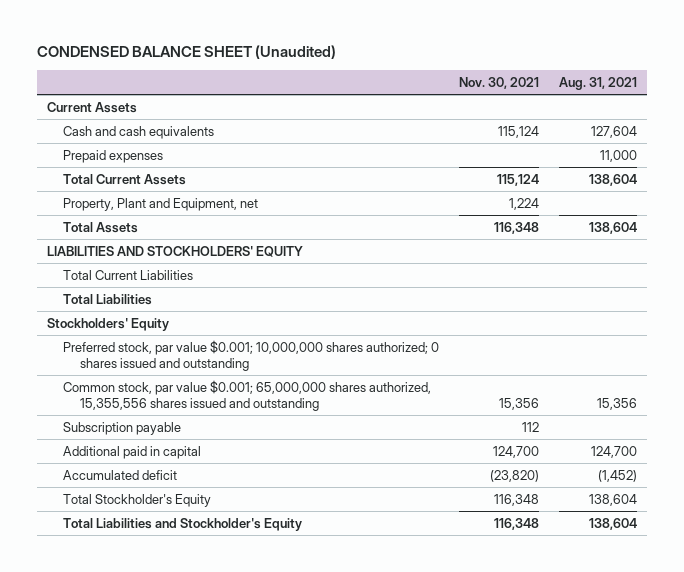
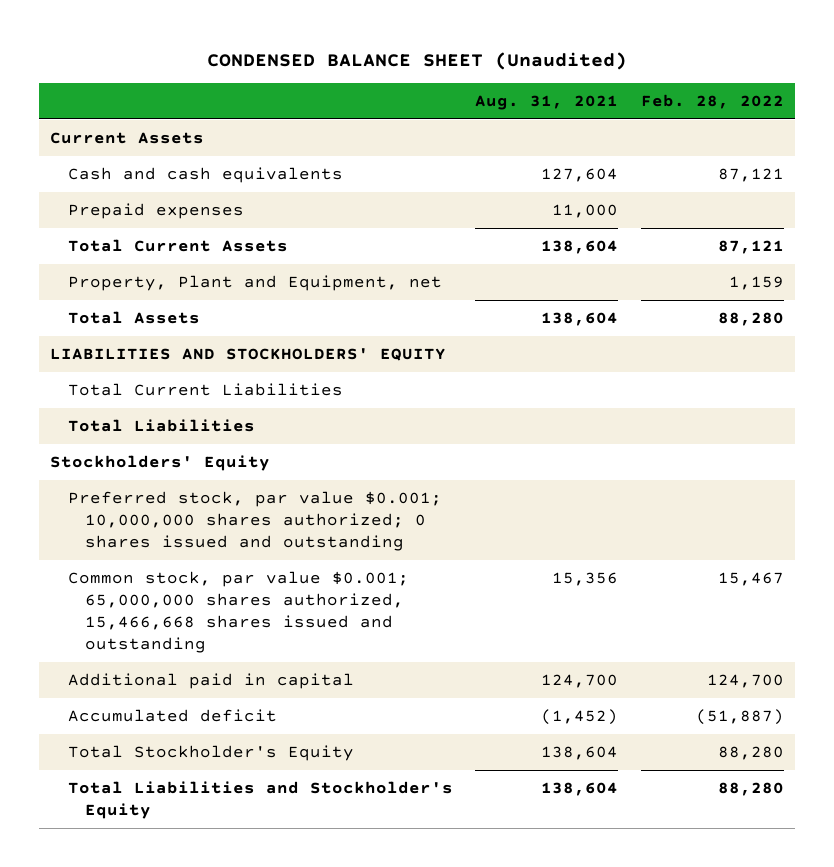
[459,76,540,89] Nov. 30, 2021 -> none
none -> [640,94,784,110] Feb. 28, 2022
[63,421,182,435] Subscription payable -> none
[63,379,432,411] Common stock, par value $0.001; 65,000,000 shares authorized, 15,355,556 shares issued and outstanding -> [67,570,409,654] Common stock, par value $0.001; 65,000,000 shares authorized, 15,466,668 shares issued and outstanding

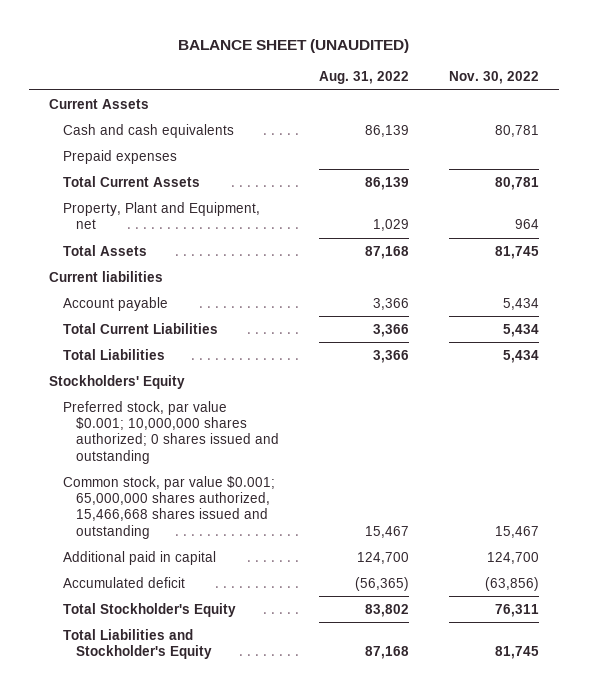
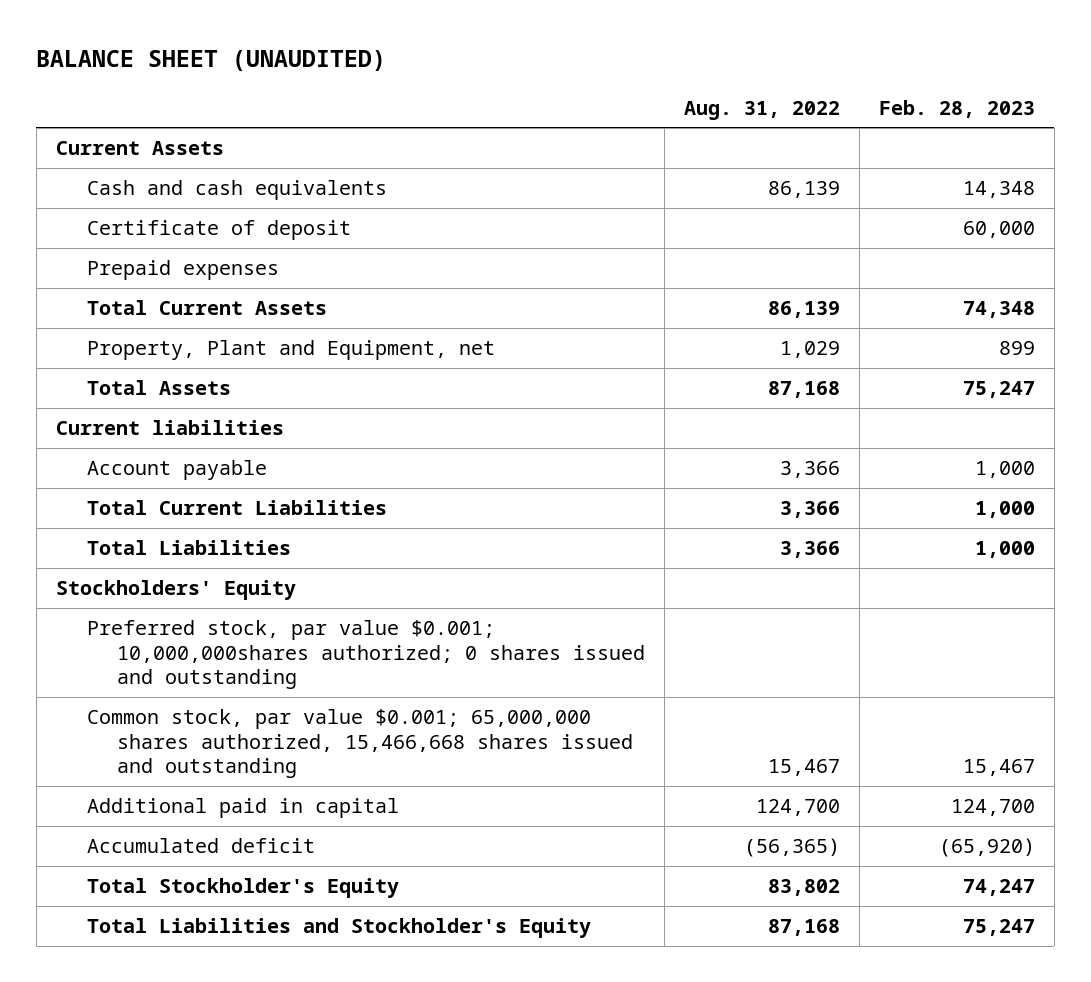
[449,71,540,85] Nov. 30, 2022 -> none
none -> [878,99,1035,118] Feb. 28, 2023
none -> [86,220,351,241] Certificate of deposit
[62,400,279,464] Preferred stock, par value $0.001; 10,000,000 shares authorized; 0 shares issued and outstanding -> [86,620,646,689] Preferred stock, par value $0.001; 10,000,000shares authorized; 0 shares issued and outstanding

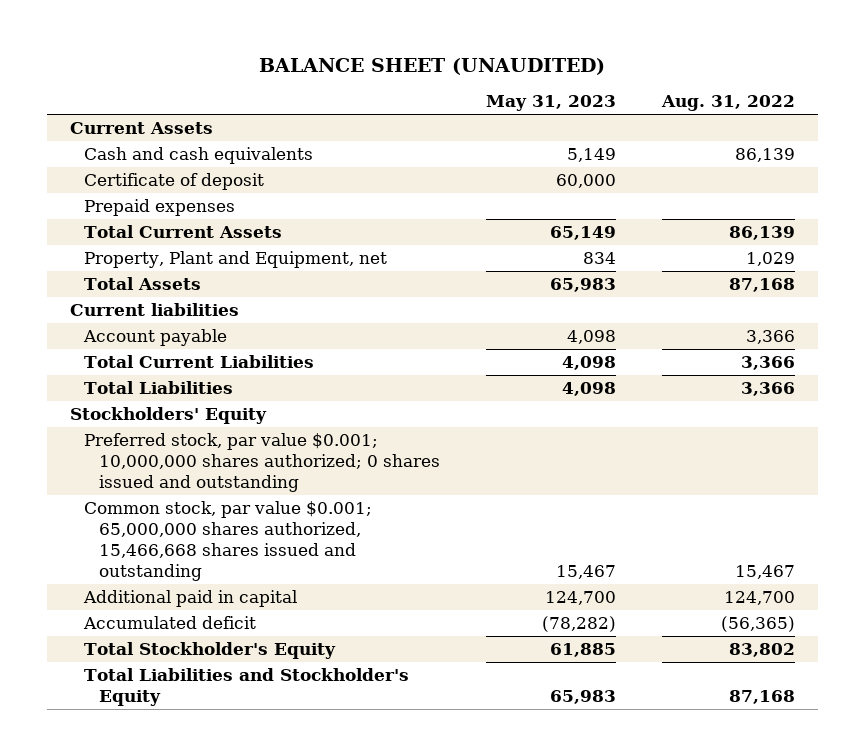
[878,99,1035,118] Feb. 28, 2023 -> none
none -> [485,95,616,112] May 31, 2023
[86,620,646,689] Preferred stock, par value $0.001; 10,000,000shares authorized; 0 shares issued and outstanding -> [84,432,440,492] Preferred stock, par value $0.001; 10,000,000 shares authorized; 0 shares issued and outstanding

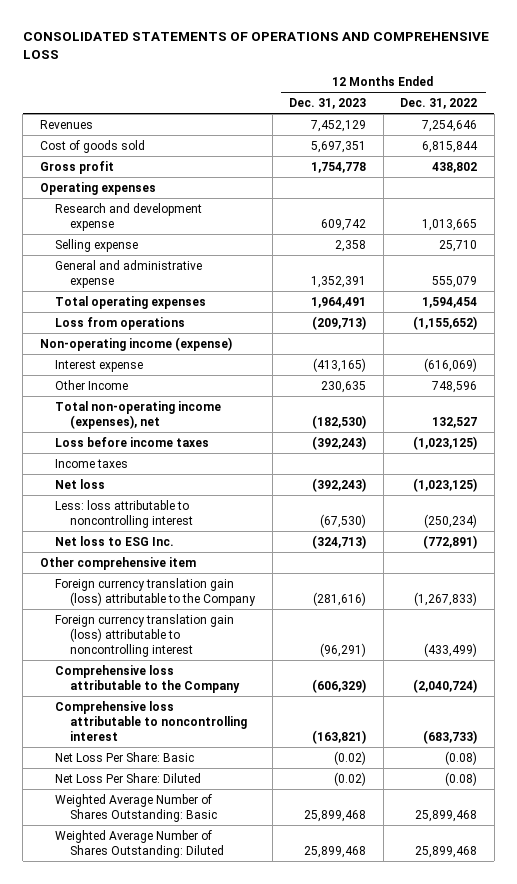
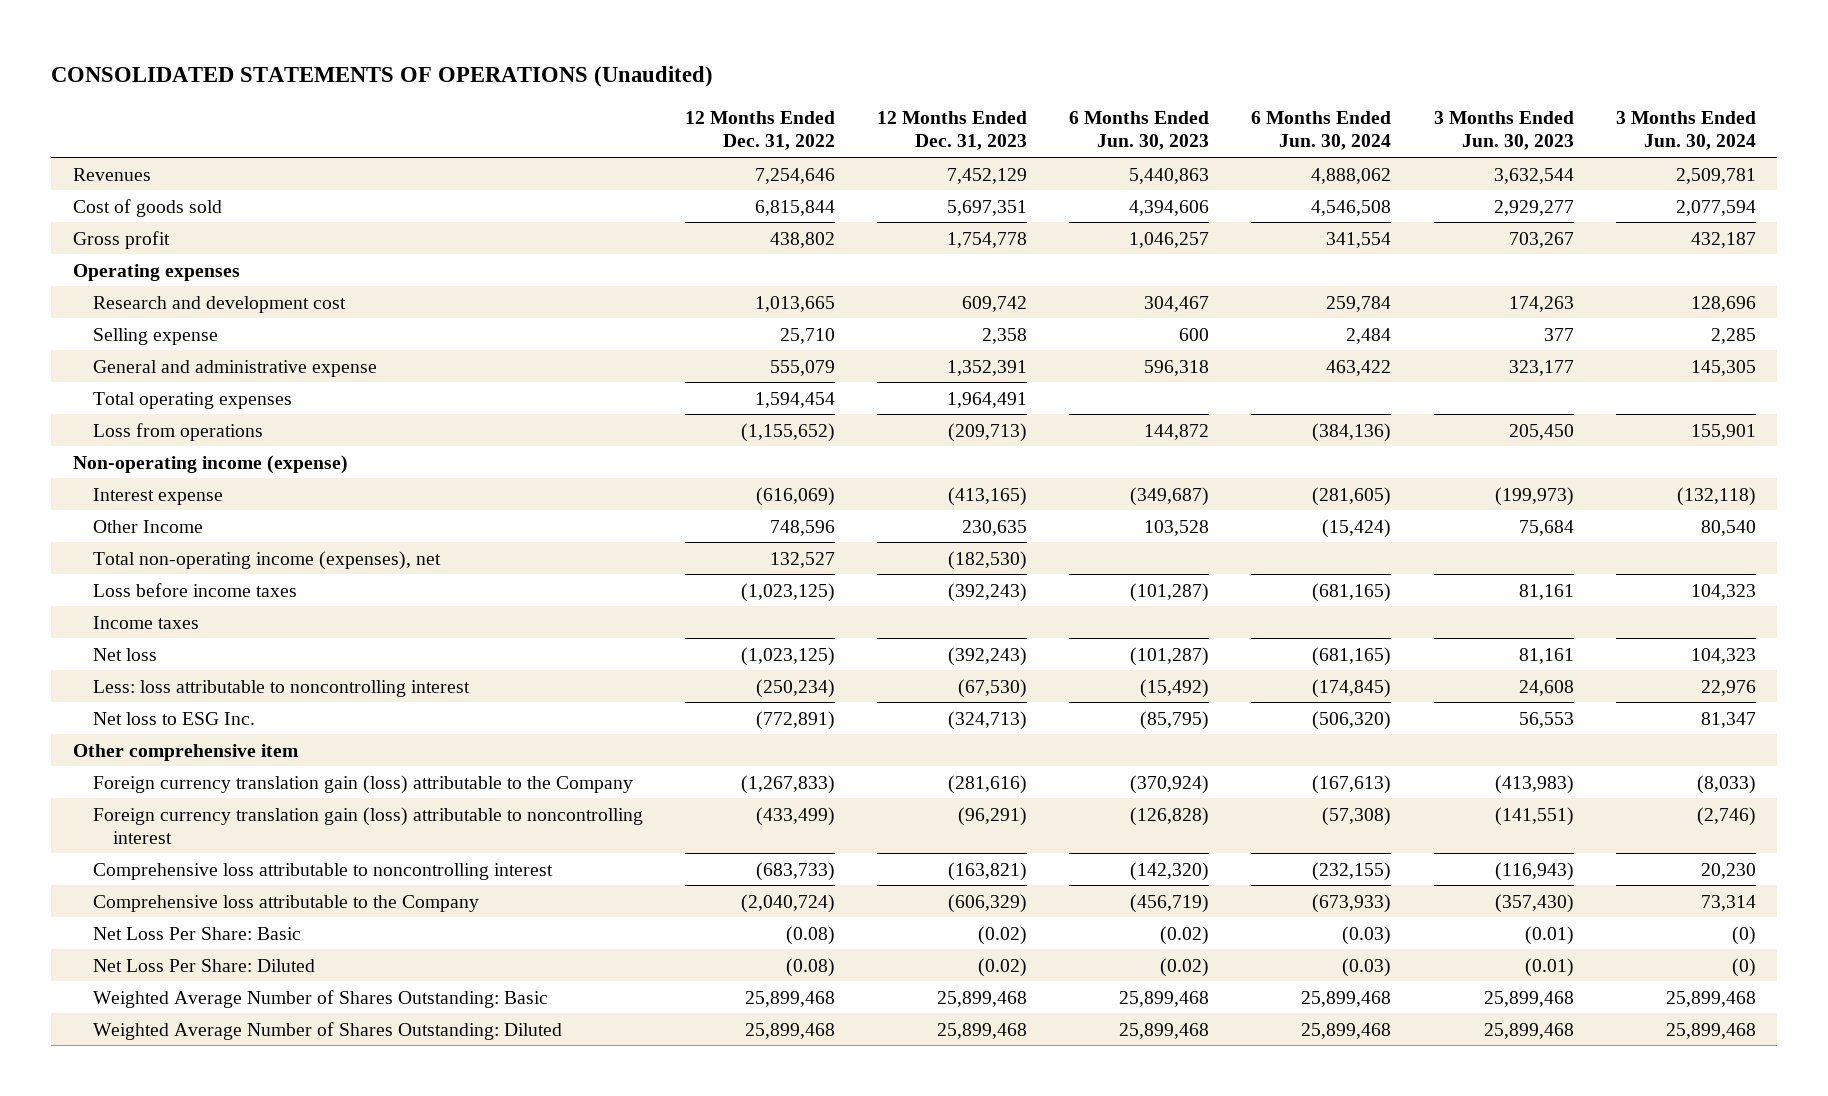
[22,31,489,60] CONSOLIDATED STATEMENTS OF OPERATIONS AND COMPREHENSIVE LOSS -> [51,66,714,88] CONSOLIDATED STATEMENTS OF OPERATIONS (Unaudited)
none -> [1069,111,1210,151] 6 Months Ended Jun. 30, 2023
none -> [1251,111,1392,151] 6 Months Ended Jun. 30, 2024
none -> [1433,111,1574,151] 3 Months Ended Jun. 30, 2023
none -> [1615,111,1756,151] 3 Months Ended Jun. 30, 2024
[54,202,202,231] Research and development expense -> [92,295,346,313] Research and development cost
[54,664,240,693] Comprehensive loss attributable to the Company -> [92,894,479,912] Comprehensive loss attributable to the Company

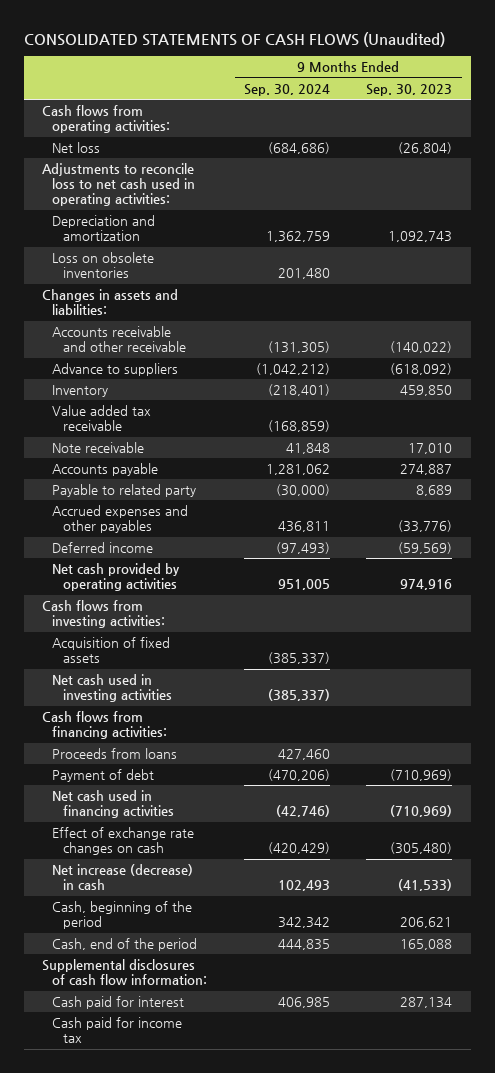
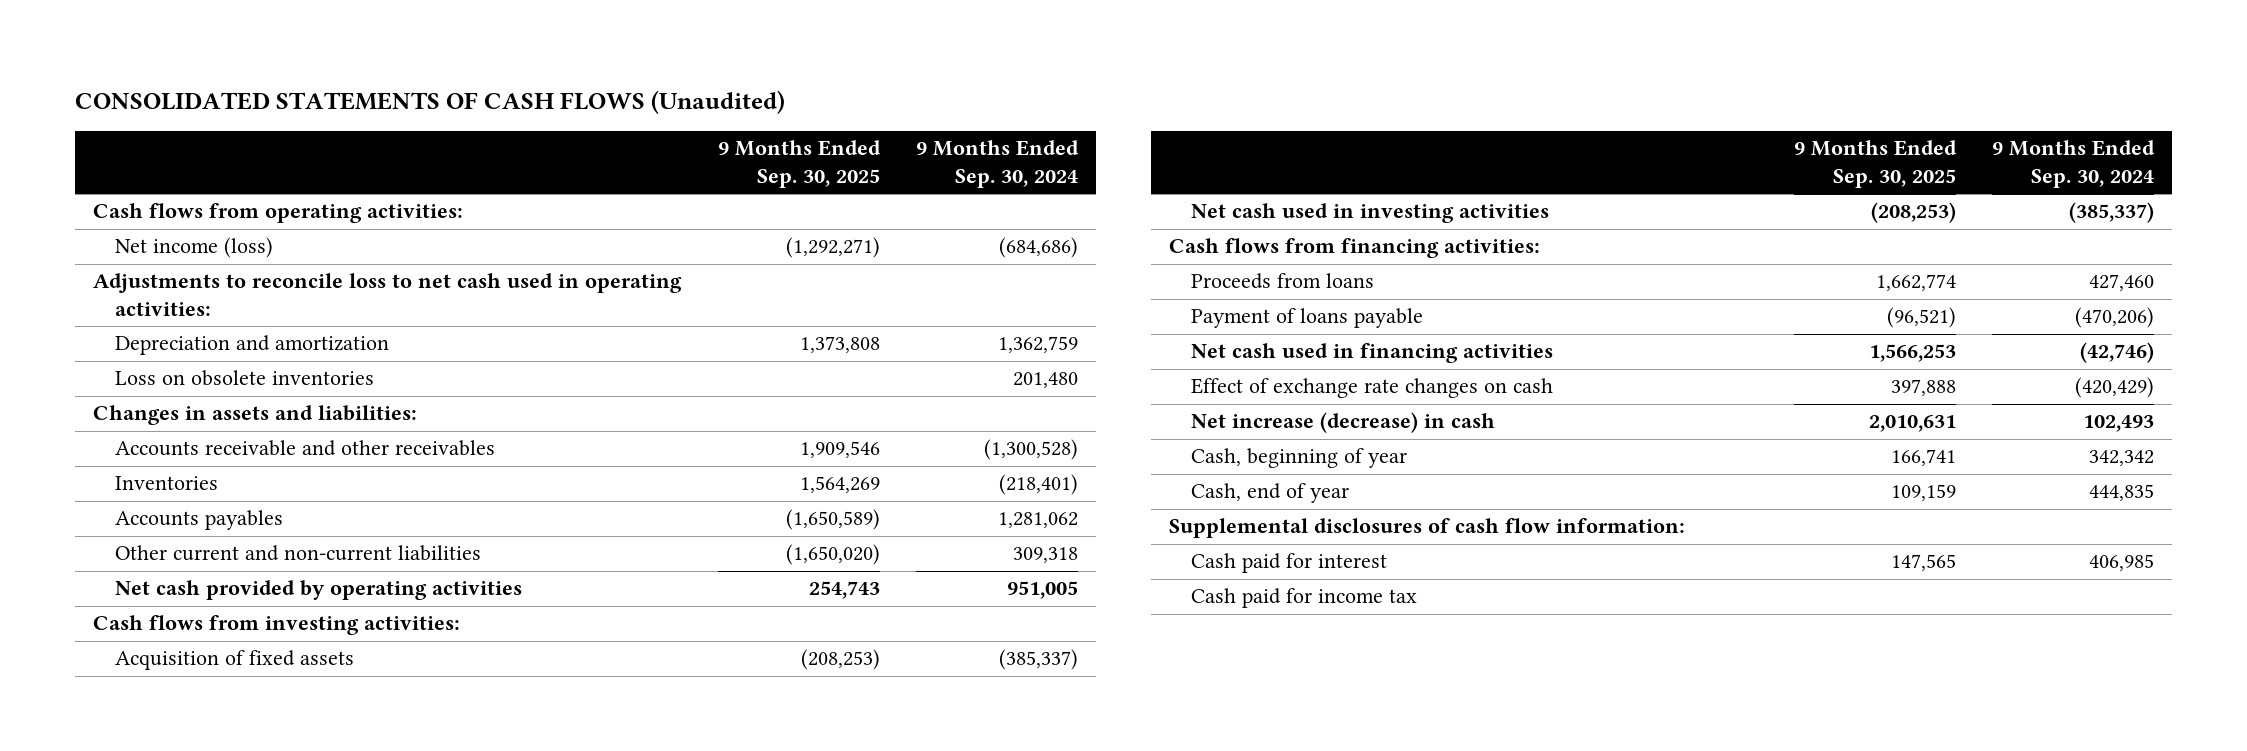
[366,83,453,96] Sep. 30, 2023 -> none
none -> [717,140,881,188] 9 Months Ended Sep. 30, 2025
[52,142,101,154] Net loss -> [115,237,274,259] Net income (loss)
[52,363,179,377] Advance to suppliers -> none
[52,405,152,432] Value added tax receivable -> none
[52,442,145,454] Note receivable -> none
[52,484,197,498] Payable to related party -> none
[52,505,189,534] Accrued expenses and other payables -> none
[52,542,154,554] Deferred income -> none
[52,326,186,353] Accounts receivable and other receivable -> [115,440,496,457] Accounts receivable and other receivables
[267,341,330,354] (131,305) -> [984,439,1079,461] (1,300,528)
[52,385,109,398] Inventory -> [115,476,219,491] Inventories
[52,463,159,477] Accounts payable -> [115,510,284,531] Accounts payables
none -> [115,545,482,562] Other current and non-current liabilities
[52,769,155,783] Payment of debt -> [1191,308,1424,329] Payment of loans payable
[52,901,193,930] Cash, beginning of the period -> [1191,448,1408,469] Cash, beginning of year
[52,938,198,952] Cash, end of the period -> [1191,483,1350,504] Cash, end of year

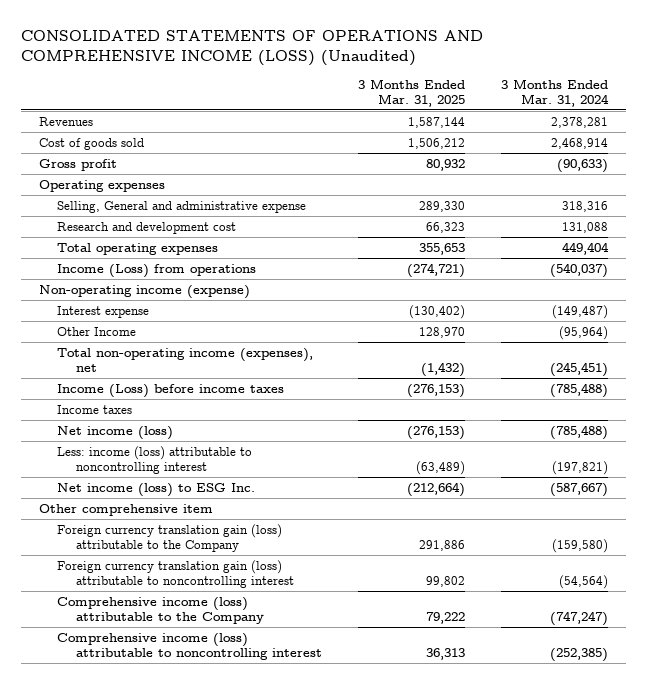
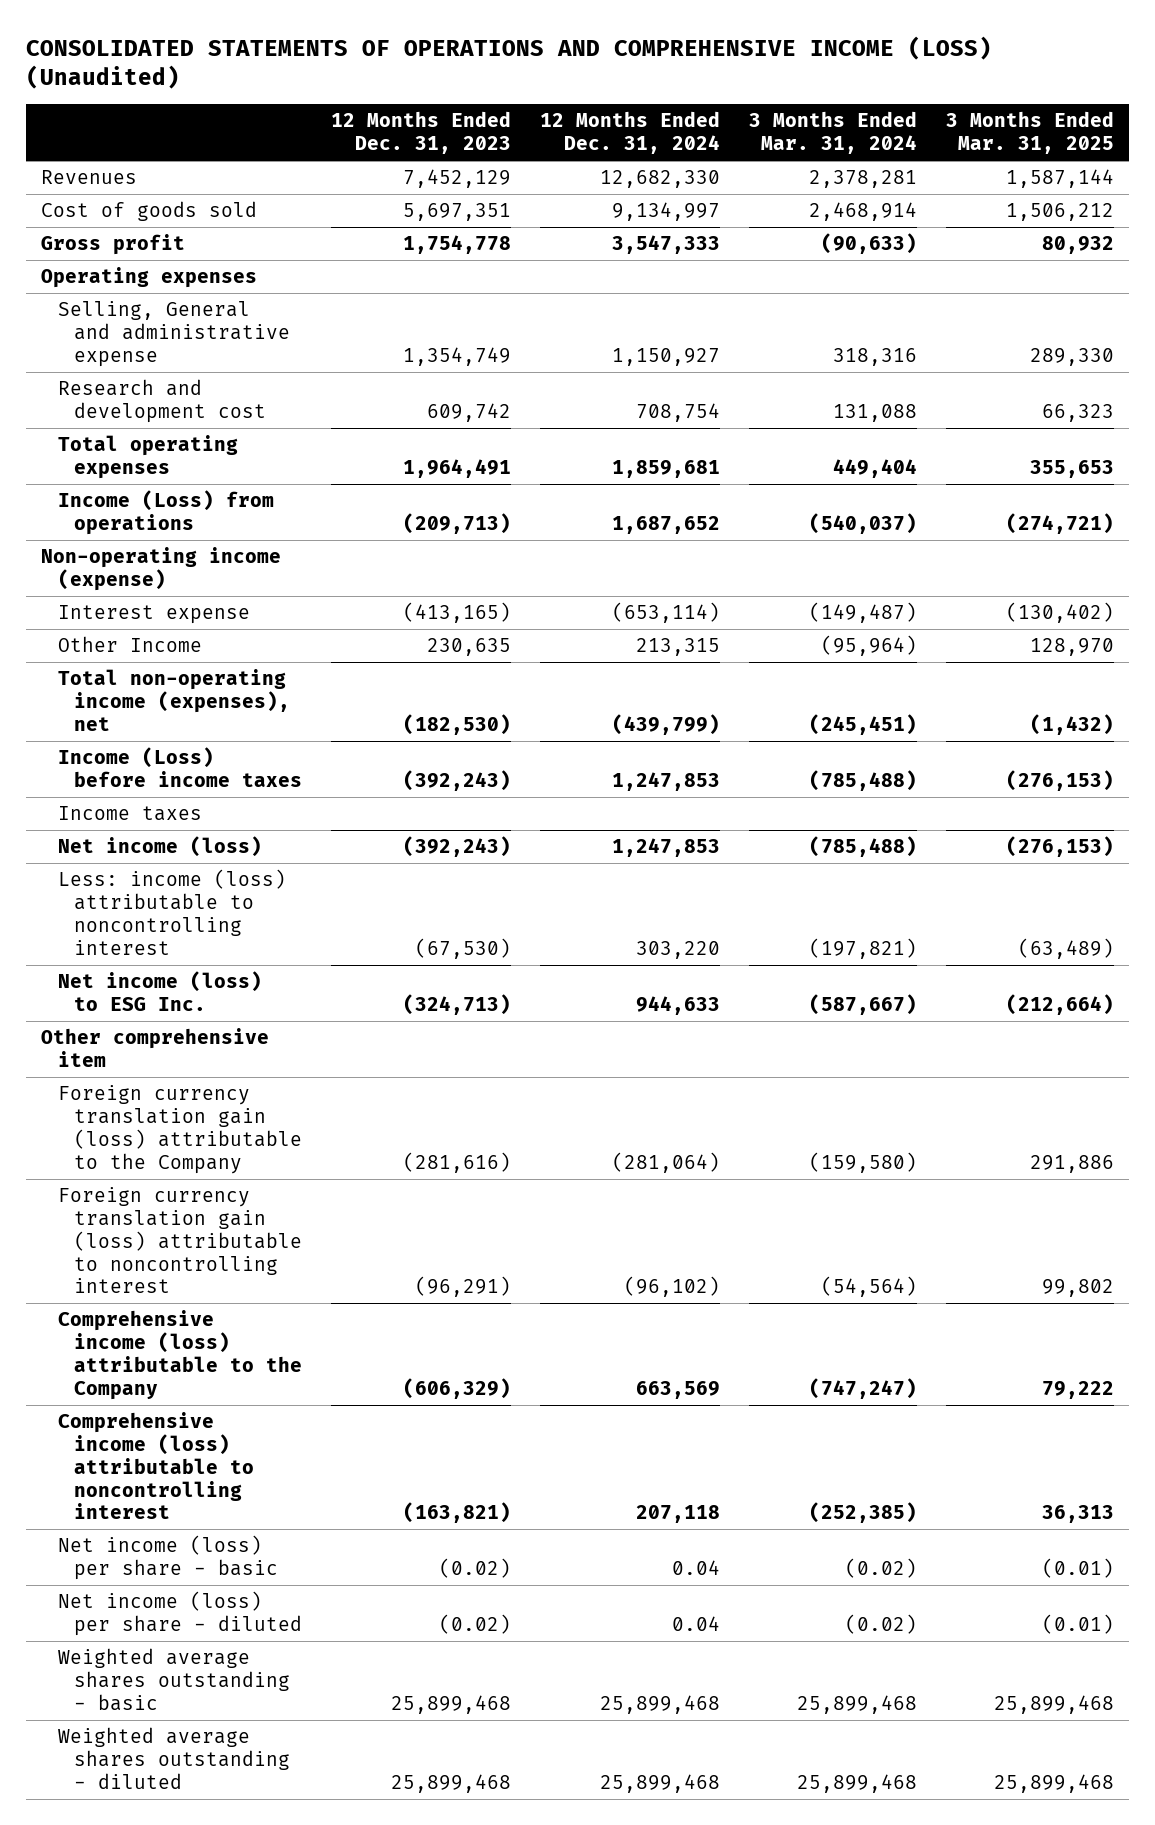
none -> [331,111,512,155] 12 Months Ended Dec. 31, 2023
none -> [540,111,721,155] 12 Months Ended Dec. 31, 2024
none -> [57,1535,279,1581] Net income (loss) per share - basic
none -> [57,1591,303,1637] Net income (loss) per share - diluted
none -> [57,1648,291,1711] Weighted average shares outstanding - basic
none -> [57,1727,291,1789] Weighted average shares outstanding - diluted

